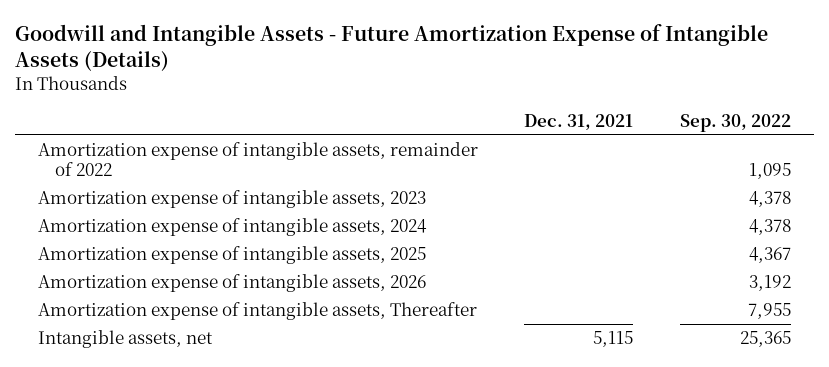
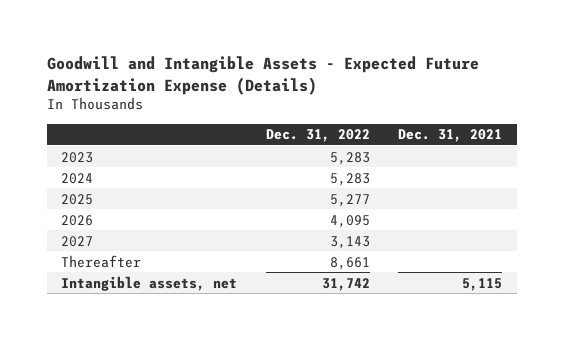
[14,23,768,72] Goodwill and Intangible Assets - Future Amortization Expense of Intangible Assets (Details) -> [47,55,480,95] Goodwill and Intangible Assets - Expected Future Amortization Expense (Details)
[680,114,792,133] Sep. 30, 2022 -> none
none -> [265,129,370,143] Dec. 31, 2022
[37,142,478,176] Amortization expense of intangible assets, remainder of 2022 -> none
[37,302,477,321] Amortization expense of intangible assets, Thereafter -> none
[37,190,426,209] Amortization expense of intangible assets, 2023 -> [61,151,94,163] 2023
[37,218,427,237] Amortization expense of intangible assets, 2024 -> [61,172,94,184] 2024
[37,246,426,265] Amortization expense of intangible assets, 2025 -> [61,193,94,205] 2025
[37,274,426,293] Amortization expense of intangible assets, 2026 -> [61,214,94,226] 2026
none -> [61,235,94,247] 2027
none -> [61,254,142,268] Thereafter

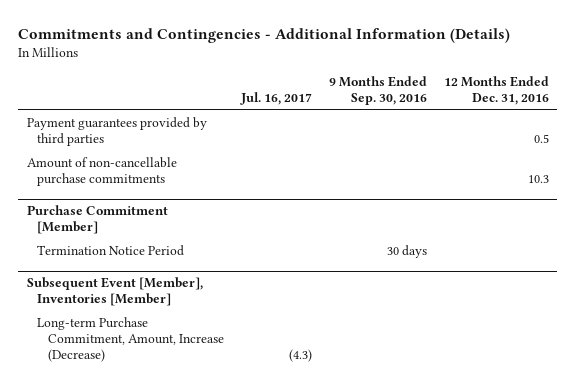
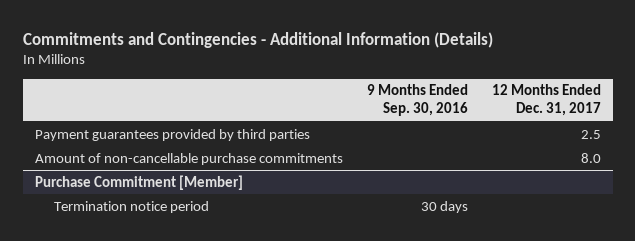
[239,92,312,106] Jul. 16, 2017 -> none
[443,76,549,106] 12 Months Ended Dec. 31, 2016 -> none
none -> [491,84,601,117] 12 Months Ended Dec. 31, 2017
[26,277,203,307] Subsequent Event [Member], Inventories [Member] -> none
[37,317,224,363] Long-term Purchase Commitment, Amount, Increase (Decrease) -> none
[37,245,185,257] Termination Notice Period -> [53,200,209,213] Termination notice period

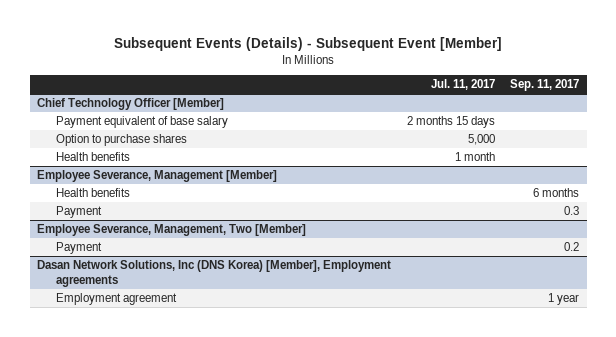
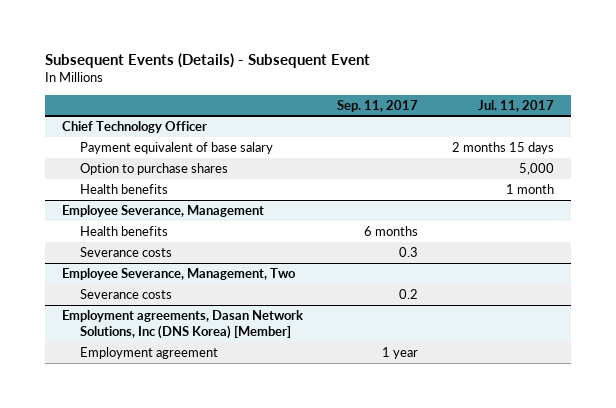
[114,36,503,51] Subsequent Events (Details) - Subsequent Event [Member] -> [44,52,370,68] Subsequent Events (Details) - Subsequent Event
[37,97,225,110] Chief Technology Officer [Member] -> [61,120,207,133] Chief Technology Officer
[37,169,278,182] Employee Severance, Management [Member] -> [61,204,264,217] Employee Severance, Management
[55,205,102,218] Payment -> [80,246,173,257] Severance costs
[37,223,307,236] Employee Severance, Management, Two [Member] -> [61,267,296,280] Employee Severance, Management, Two
[55,241,102,254] Payment -> [80,288,173,299] Severance costs
[37,259,392,288] Dasan Network Solutions, Inc (DNS Korea) [Member], Employment agreements -> [61,309,303,340] Employment agreements, Dasan Network Solutions, Inc (DNS Korea) [Member]

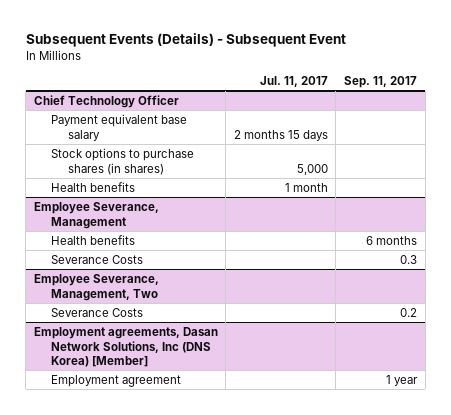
[80,141,274,154] Payment equivalent of base salary -> [50,113,187,141] Payment equivalent base salary
[80,162,229,175] Option to purchase shares -> [50,147,194,175] Stock options to purchase shares (in shares)
[80,246,173,257] Severance costs -> [50,254,143,264] Severance Costs
[80,288,173,299] Severance costs -> [50,307,143,317] Severance Costs

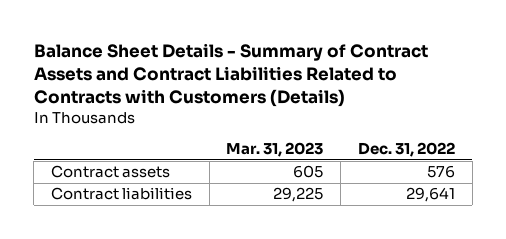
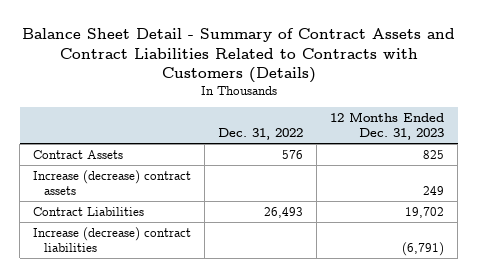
[33,42,428,108] Balance Sheet Details - Summary of Contract Assets and Contract Liabilities Related to Contracts with Customers (Details) -> [21,28,455,83] Balance Sheet Detail - Summary of Contract Assets and Contract Liabilities Related to Contracts with Customers (Details)
[226,142,324,158] Mar. 31, 2023 -> none
none -> [330,112,445,141] 12 Months Ended Dec. 31, 2023
[50,165,170,179] Contract assets -> [33,149,124,159] Contract Assets
none -> [33,169,192,195] Increase (decrease) contract assets
[50,187,192,201] Contract liabilities -> [33,206,145,216] Contract Liabilities
[405,187,455,203] 29,641 -> [264,206,304,218] 26,493
none -> [33,226,192,252] Increase (decrease) contract liabilities

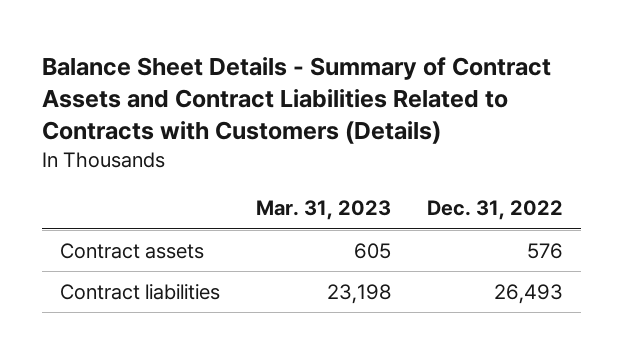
[21,28,455,83] Balance Sheet Detail - Summary of Contract Assets and Contract Liabilities Related to Contracts with Customers (Details) -> [42,56,552,144] Balance Sheet Details - Summary of Contract Assets and Contract Liabilities Related to Contracts with Customers (Details)
[330,112,445,141] 12 Months Ended Dec. 31, 2023 -> none
none -> [256,200,392,221] Mar. 31, 2023
[33,169,192,195] Increase (decrease) contract assets -> none
[33,226,192,252] Increase (decrease) contract liabilities -> none
[33,149,124,159] Contract Assets -> [60,243,205,260] Contract assets
[33,206,145,216] Contract Liabilities -> [60,284,221,301] Contract liabilities

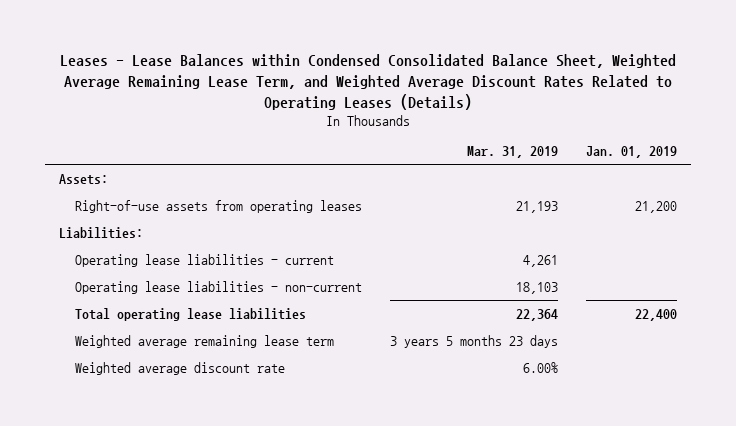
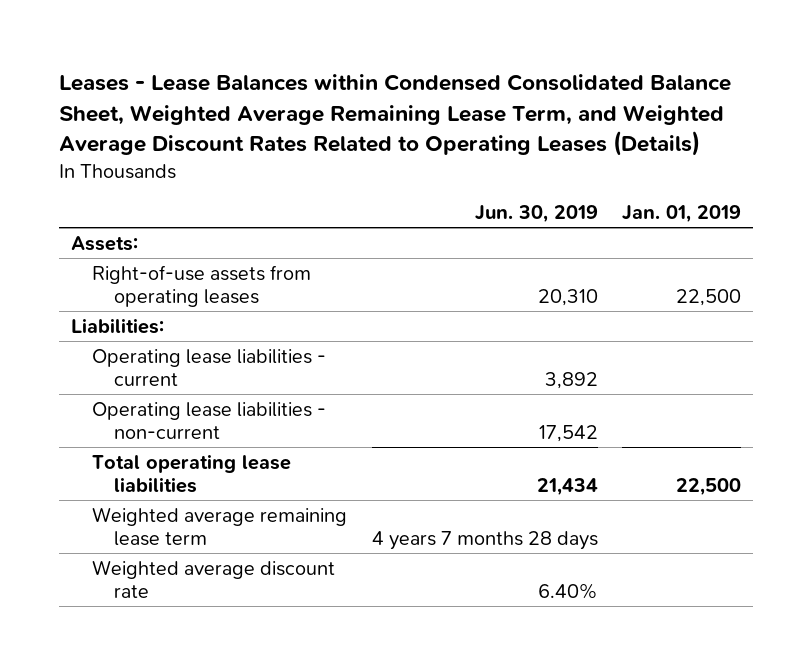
[467,146,559,159] Mar. 31, 2019 -> none
none -> [474,205,598,224] Jun. 30, 2019
[635,200,678,213] 21,200 -> [675,288,741,306] 22,500
[635,308,678,321] 22,400 -> [675,477,741,496] 22,500

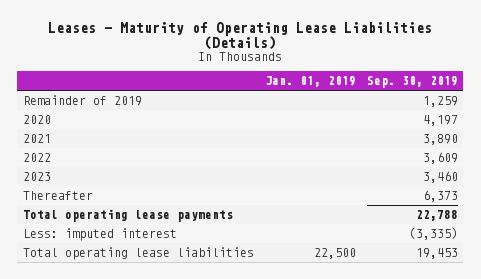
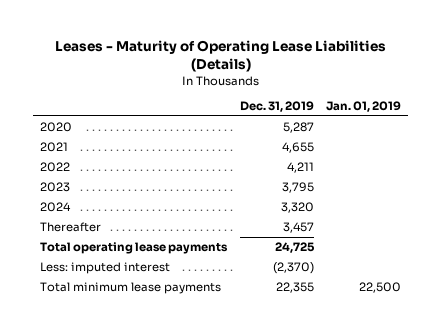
[366,76,458,89] Sep. 30, 2019 -> none
none -> [239,101,314,113] Dec. 31, 2019
[22,95,142,107] Remainder of 2019 -> none
none -> [39,202,71,213] 2024
[22,247,254,261] Total operating lease liabilities -> [39,282,221,295] Total minimum lease payments

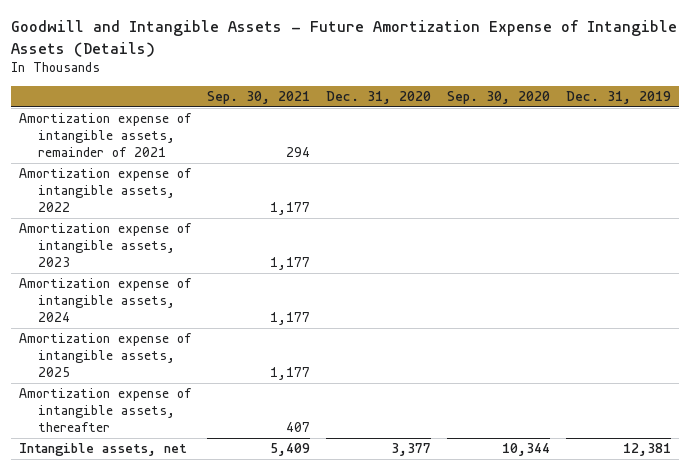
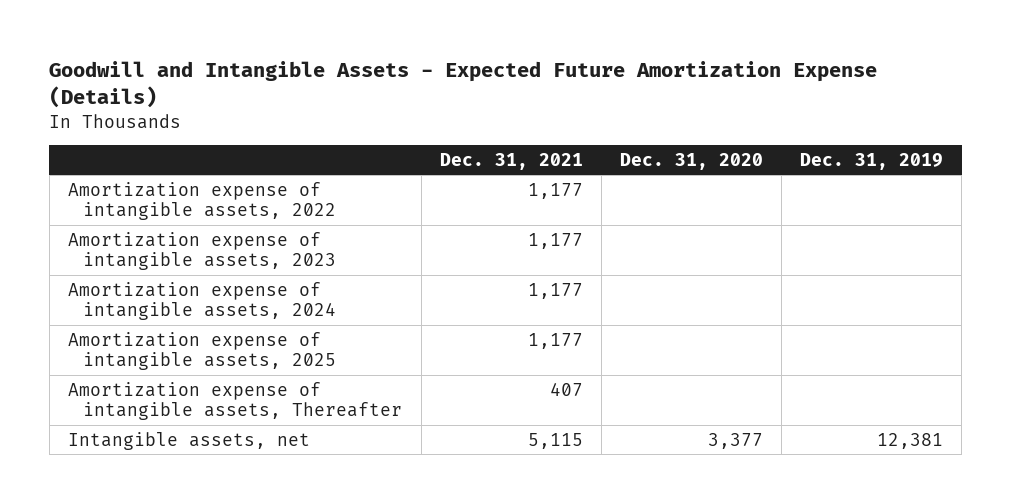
[11,20,678,57] Goodwill and Intangible Assets - Future Amortization Expense of Intangible Assets (Details) -> [49,60,878,109] Goodwill and Intangible Assets - Expected Future Amortization Expense (Details)
[207,91,311,105] Sep. 30, 2021 -> none
[447,91,551,105] Sep. 30, 2020 -> none
none -> [439,153,583,171] Dec. 31, 2021
[19,113,193,158] Amortization expense of intangible assets, remainder of 2021 -> none
[19,388,193,433] Amortization expense of intangible assets, thereafter -> [68,381,403,421] Amortization expense of intangible assets, Thereafter

